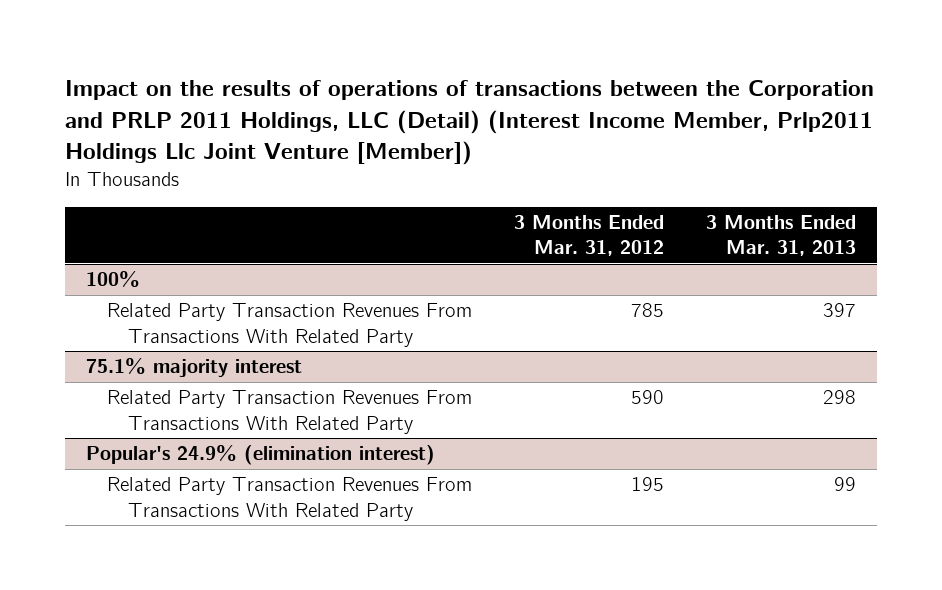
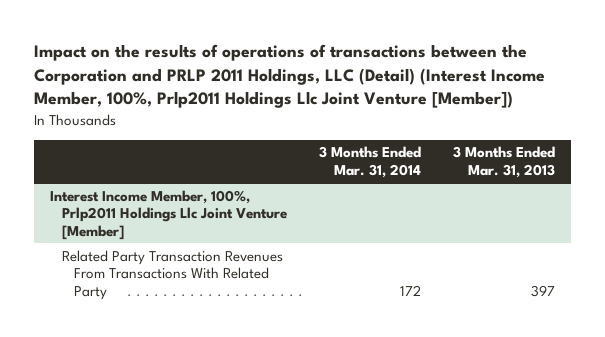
[64,80,874,166] Impact on the results of operations of transactions between the Corporation and PRLP 2011 Holdings, LLC (Detail) (Interest Income Member, Prlp2011 Holdings Llc Joint Venture [Member]) -> [33,44,545,109] Impact on the results of operations of transactions between the Corporation and PRLP 2011 Holdings, LLC (Detail) (Interest Income Member, 100%, Prlp2011 Holdings Llc Joint Venture [Member])
[513,214,664,257] 3 Months Ended Mar. 31, 2012 -> none
none -> [318,146,421,178] 3 Months Ended Mar. 31, 2014
[85,271,140,288] 100% -> none
none -> [49,189,287,240] Interest Income Member, 100%, Prlp2011 Holdings Llc Joint Venture [Member]
[85,358,302,378] 75.1% majority interest -> none
[107,390,473,434] Related Party Transaction Revenues From Transactions With Related Party -> none
[85,445,435,466] Popular's 24.9% (elimination interest) -> none
[107,477,473,521] Related Party Transaction Revenues From Transactions With Related Party -> none

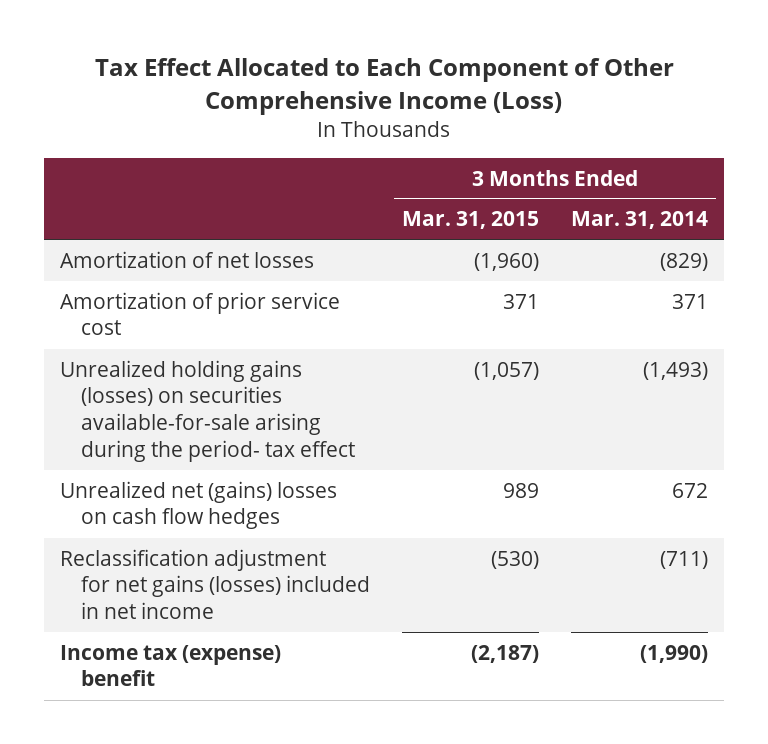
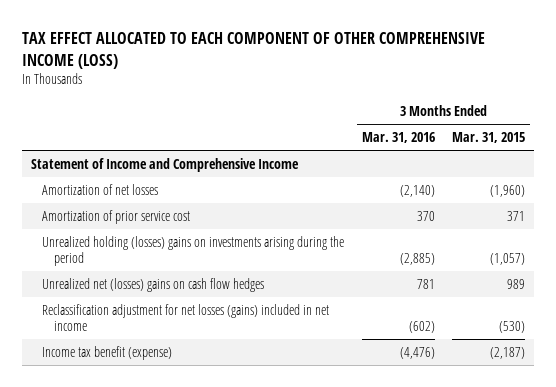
[94,58,674,115] Tax Effect Allocated to Each Component of Other Comprehensive Income (Loss) -> [22,31,486,69] TAX EFFECT ALLOCATED TO EACH COMPONENT OF OTHER COMPREHENSIVE INCOME (LOSS)
[570,211,708,230] Mar. 31, 2014 -> none
none -> [361,132,435,144] Mar. 31, 2016
none -> [31,157,300,172] Statement of Income and Comprehensive Income
[60,359,355,462] Unrealized holding gains (losses) on securities available-for-sale arising during the period- tax effect -> [42,235,345,267] Unrealized holding (losses) gains on investments arising during the period
[60,480,338,530] Unrealized net (gains) losses on cash flow hedges -> [42,277,265,292] Unrealized net (losses) gains on cash flow hedges
[60,548,370,620] Reclassification adjustment for net gains (losses) included in net income -> [42,303,330,332] Reclassification adjustment for net losses (gains) included in net income
[60,644,282,687] Income tax (expense) benefit -> [42,345,173,360] Income tax benefit (expense)

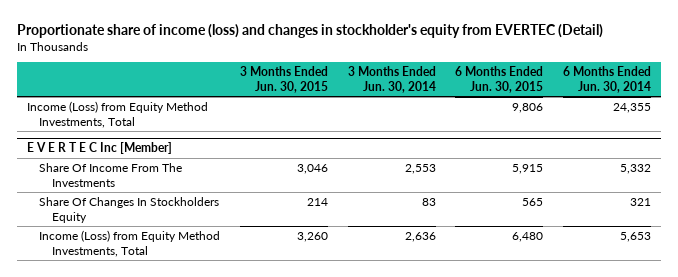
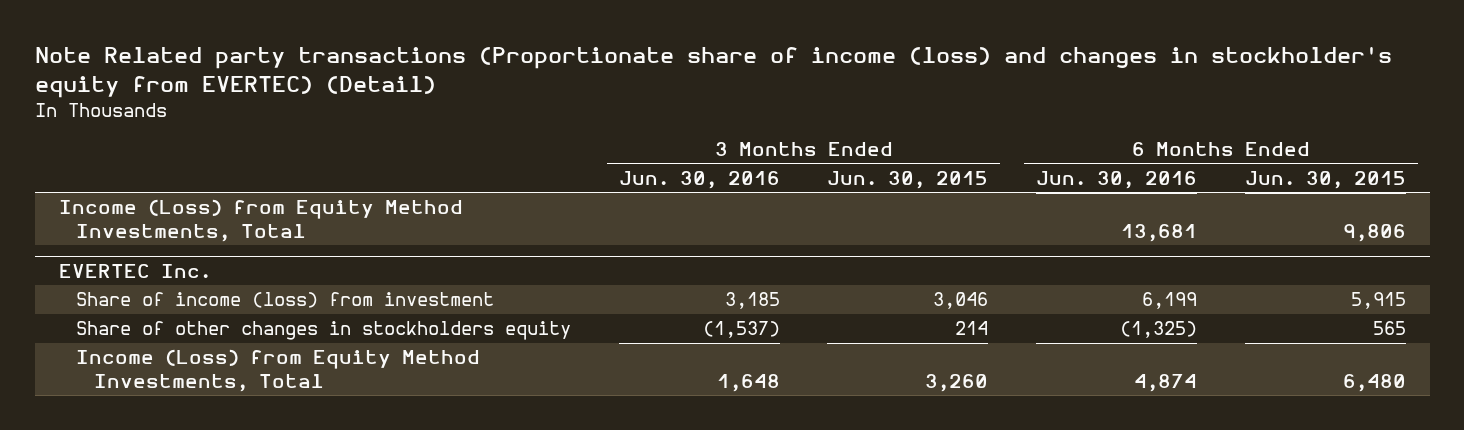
[16,23,603,38] Proportionate share of income (loss) and changes in stockholder's equity from EVERTEC (Detail) -> [34,46,1392,98] Note Related party transactions (Proportionate share of income (loss) and changes in stockholder's equity from EVERTEC) (Detail)
[347,66,436,93] 3 Months Ended Jun. 30, 2014 -> none
[563,66,652,93] 6 Months Ended Jun. 30, 2014 -> none
none -> [618,171,780,190] Jun. 30, 2016
none -> [1036,171,1198,190] Jun. 30, 2016
[26,142,172,155] E V E R T E C Inc [Member] -> [58,264,211,279] EVERTEC Inc.
[39,162,183,187] Share Of Income From The Investments -> [76,292,495,309] Share of income (loss) from investment
[39,196,220,223] Share Of Changes In Stockholders Equity -> [76,321,572,341] Share of other changes in stockholders equity

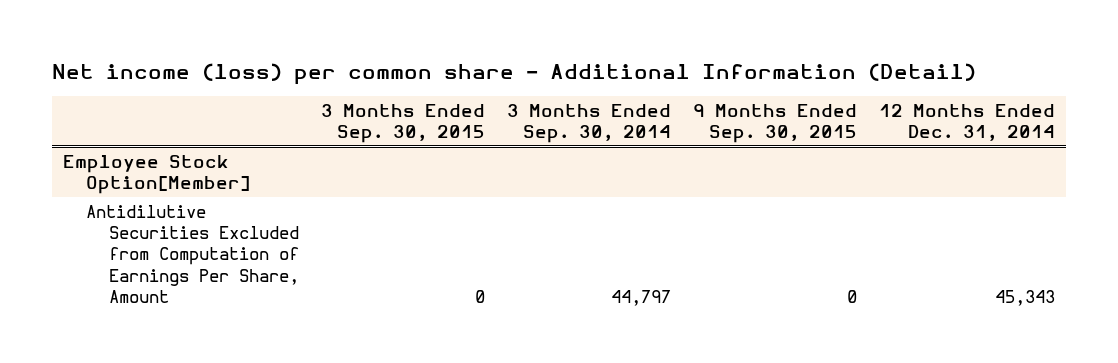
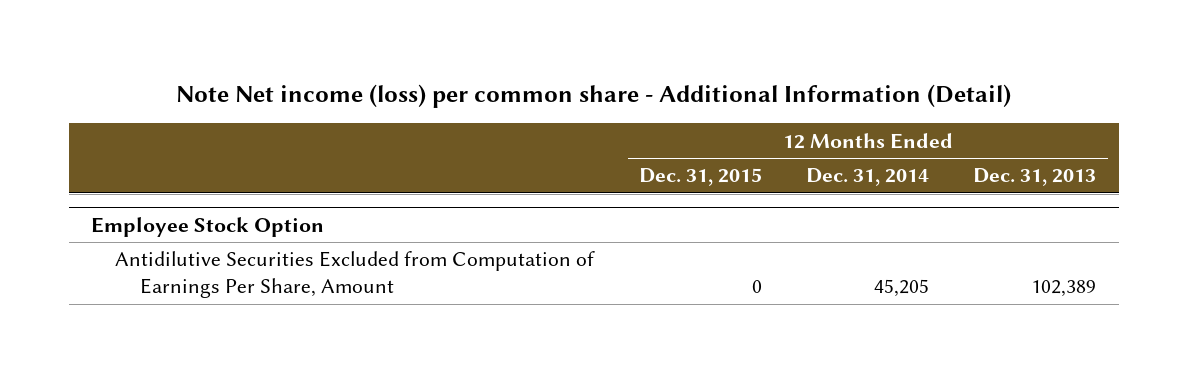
[51,62,976,85] Net income (loss) per common share - Additional Information (Detail) -> [175,83,1011,108] Note Net income (loss) per common share - Additional Information (Detail)
[321,103,486,143] 3 Months Ended Sep. 30, 2015 -> none
[507,103,672,143] 3 Months Ended Sep. 30, 2014 -> none
[693,103,858,143] 9 Months Ended Sep. 30, 2015 -> none
none -> [638,168,762,187] Dec. 31, 2015
none -> [973,168,1097,187] Dec. 31, 2013
[62,154,251,195] Employee Stock Option[Member] -> [90,216,324,237] Employee Stock Option
[995,289,1056,306] 45,343 -> [874,279,930,298] 45,205

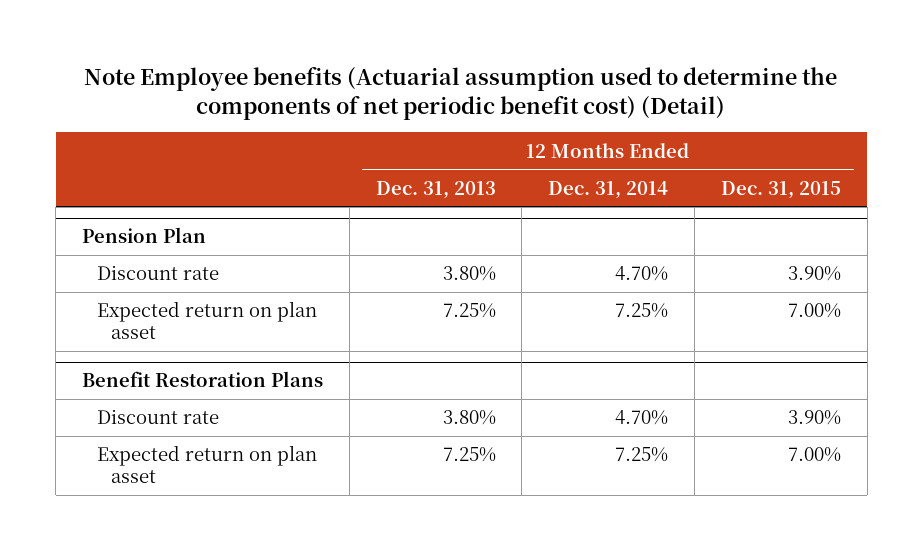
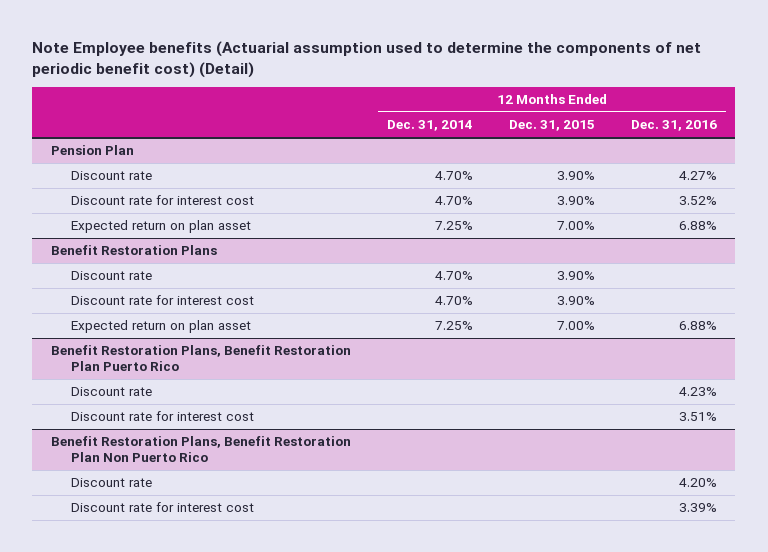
[375,180,496,199] Dec. 31, 2013 -> none
none -> [631,120,718,132] Dec. 31, 2016
none -> [70,195,254,206] Discount rate for interest cost
none -> [70,295,254,306] Discount rate for interest cost
none -> [50,345,351,371] Benefit Restoration Plans, Benefit Restoration Plan Puerto Rico
none -> [70,387,152,397] Discount rate
none -> [70,411,254,422] Discount rate for interest cost
none -> [50,436,351,462] Benefit Restoration Plans, Benefit Restoration Plan Non Puerto Rico
none -> [70,478,152,488] Discount rate
none -> [70,502,254,513] Discount rate for interest cost

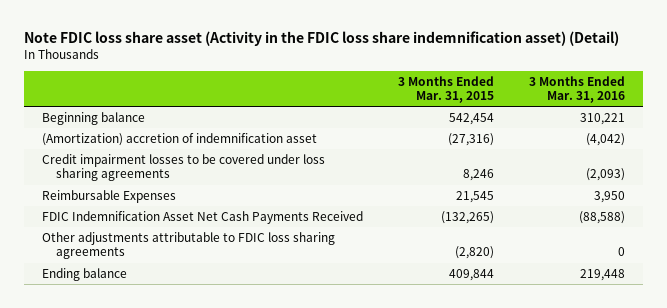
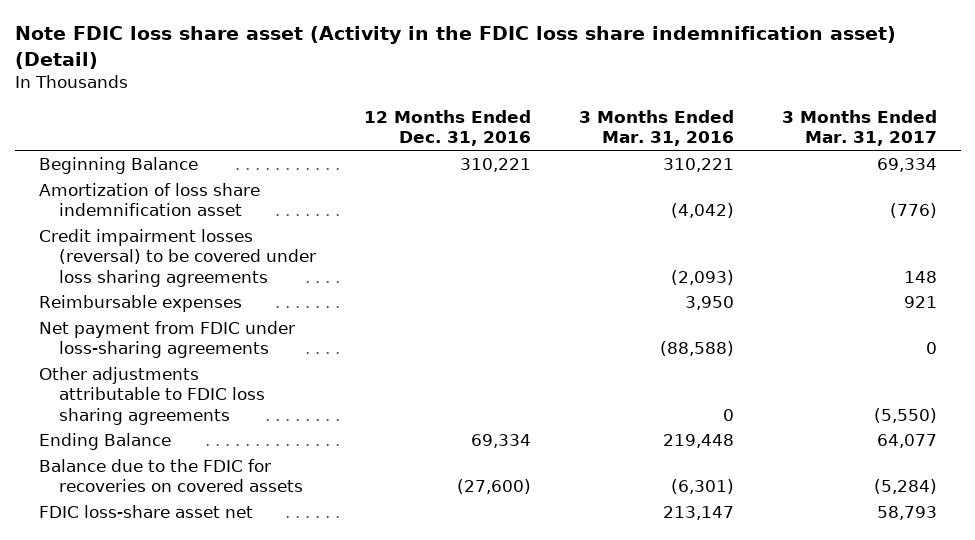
[397,75,494,104] 3 Months Ended Mar. 31, 2015 -> none
none -> [364,109,532,147] 12 Months Ended Dec. 31, 2016
none -> [781,109,937,147] 3 Months Ended Mar. 31, 2017
[41,112,145,126] Beginning balance -> [38,156,198,174] Beginning Balance
[41,133,317,147] (Amortization) accretion of indemnification asset -> [38,182,260,217] Amortization of loss share indemnification asset
[41,154,325,182] Credit impairment losses to be covered under loss sharing agreements -> [38,228,317,287] Credit impairment losses (reversal) to be covered under loss sharing agreements
[41,190,176,204] Reimbursable Expenses -> [38,294,242,312] Reimbursable expenses
[41,211,363,225] FDIC Indemnification Asset Net Cash Payments Received -> [38,320,295,359] Net payment from FDIC under loss-sharing agreements
[41,268,127,282] Ending balance -> [38,432,171,450] Ending Balance
none -> [38,458,304,493] Balance due to the FDIC for recoveries on covered assets
none -> [38,504,253,518] FDIC loss-share asset net

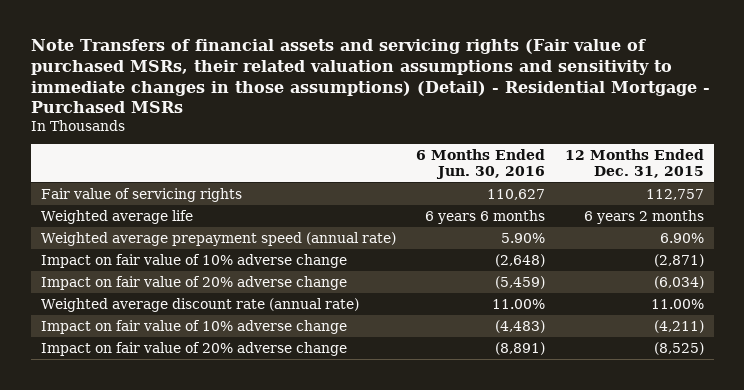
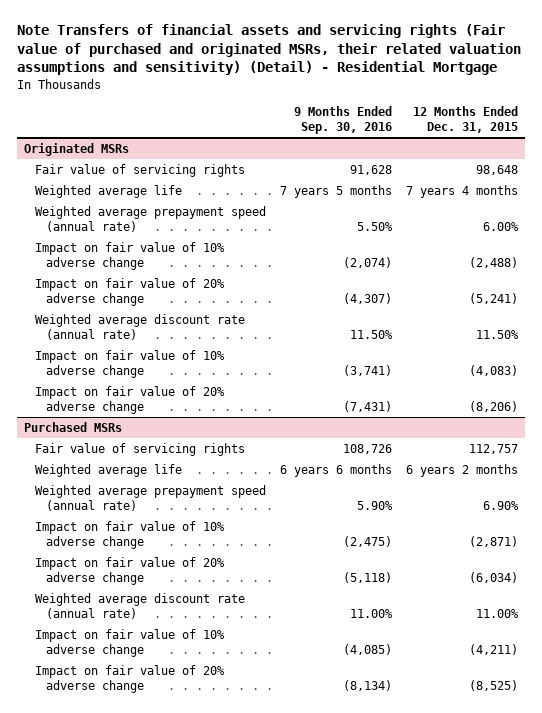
[30,39,710,114] Note Transfers of financial assets and servicing rights (Fair value of purchased MSRs, their related valuation assumptions and sensitivity to immediate changes in those assumptions) (Detail) - Residential Mortgage - Purchased MSRs -> [16,24,521,76] Note Transfers of financial assets and servicing rights (Fair value of purchased and originated MSRs, their related valuation assumptions and sensitivity) (Detail) - Residential Mortgage
[415,149,545,179] 6 Months Ended Jun. 30, 2016 -> none
none -> [293,105,392,134] 9 Months Ended Sep. 30, 2016
none -> [23,143,129,157] Originated MSRs
none -> [34,164,245,178] Fair value of servicing rights
none -> [34,185,182,199] Weighted average life
none -> [34,206,266,233] Weighted average prepayment speed (annual rate)
none -> [34,242,225,271] Impact on fair value of 10% adverse change
none -> [34,278,225,307] Impact on fair value of 20% adverse change
none -> [34,314,245,341] Weighted average discount rate (annual rate)
none -> [34,350,225,379] Impact on fair value of 10% adverse change
none -> [34,386,225,415] Impact on fair value of 20% adverse change
none -> [23,422,122,433] Purchased MSRs

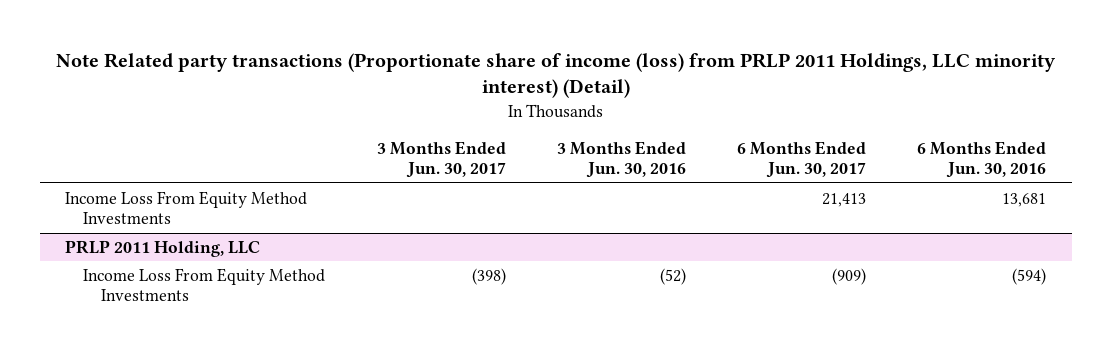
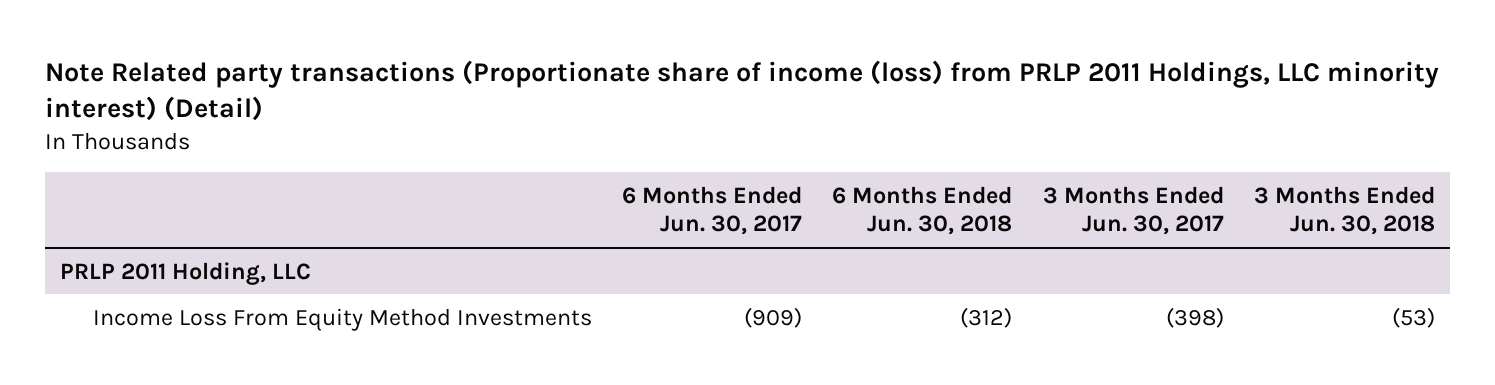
[556,140,686,179] 3 Months Ended Jun. 30, 2016 -> none
[917,140,1047,179] 6 Months Ended Jun. 30, 2016 -> none
none -> [832,186,1013,236] 6 Months Ended Jun. 30, 2018
none -> [1254,186,1436,236] 3 Months Ended Jun. 30, 2018
[65,190,308,225] Income Loss From Equity Method Investments -> none

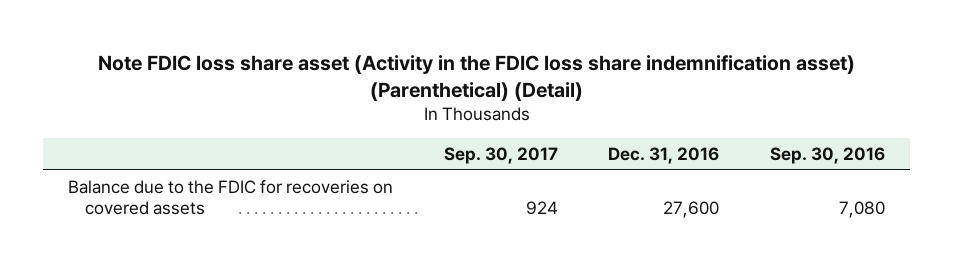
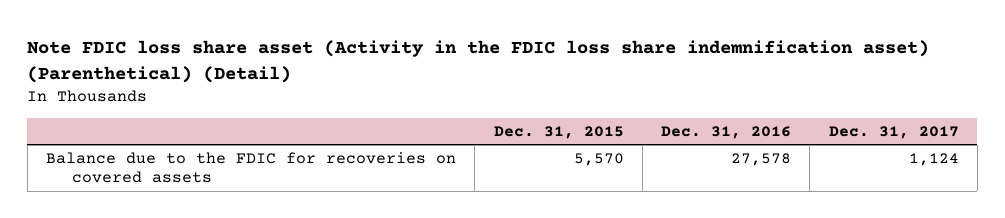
[443,146,558,164] Sep. 30, 2017 -> none
[770,146,886,164] Sep. 30, 2016 -> none
none -> [493,125,624,139] Dec. 31, 2015
none -> [828,125,959,139] Dec. 31, 2017
[663,200,720,218] 27,600 -> [731,152,792,166] 27,578

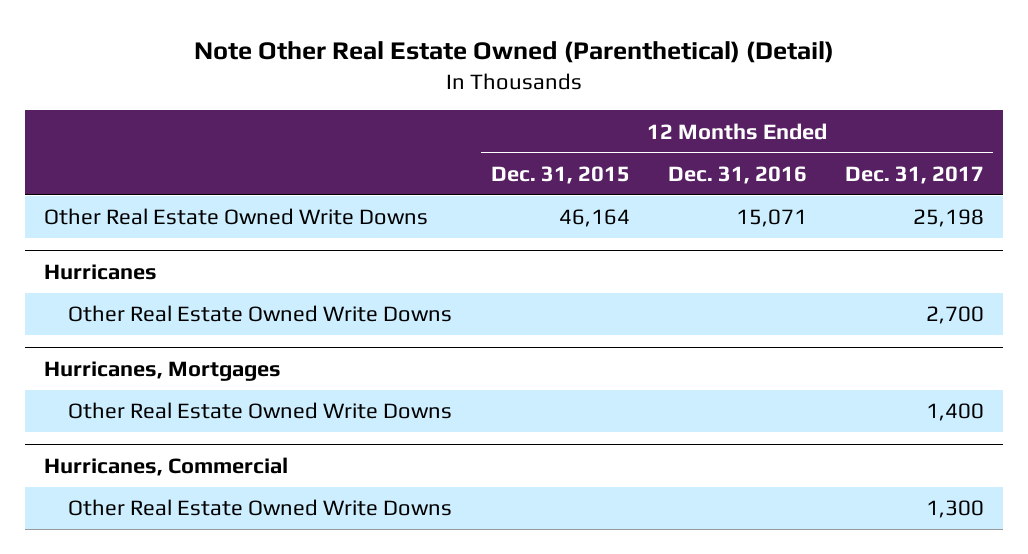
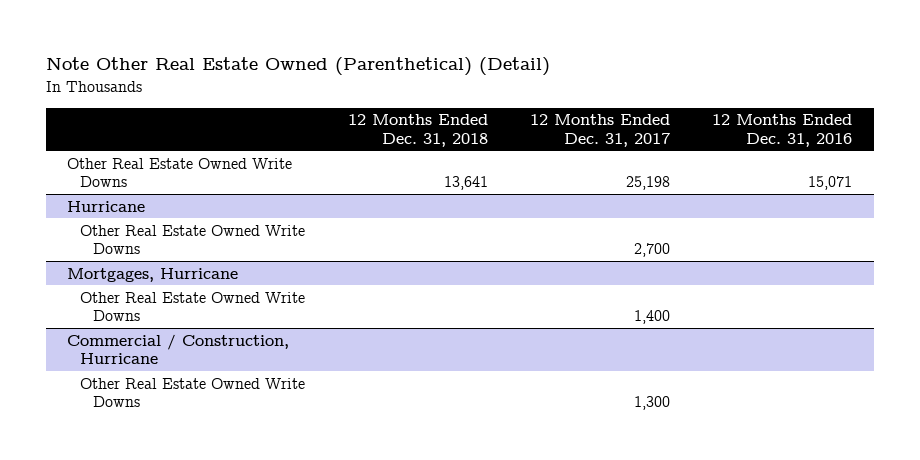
[490,165,630,184] Dec. 31, 2015 -> none
none -> [347,114,488,147] 12 Months Ended Dec. 31, 2018
[43,263,157,280] Hurricanes -> [67,200,146,212] Hurricane
[43,360,281,381] Hurricanes, Mortgages -> none
none -> [67,267,239,282] Mortgages, Hurricane
[43,456,288,476] Hurricanes, Commercial -> none
none -> [67,333,290,365] Commercial / Construction, Hurricane

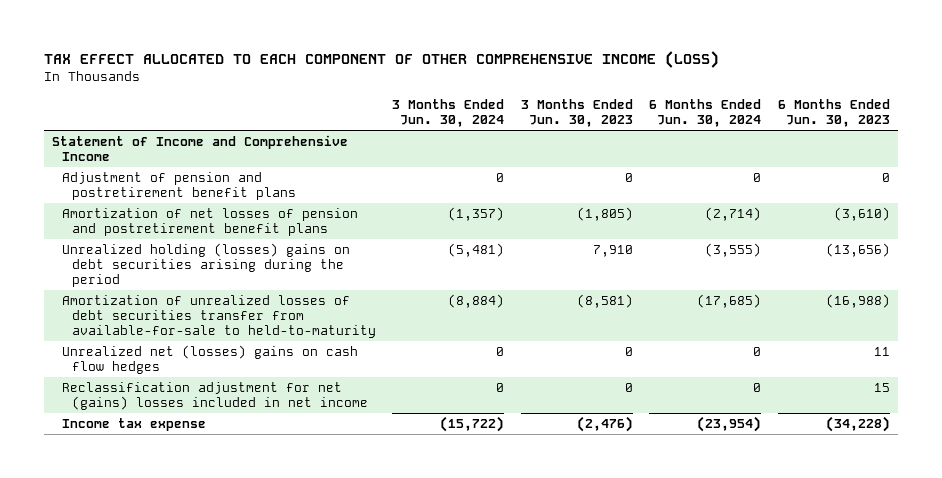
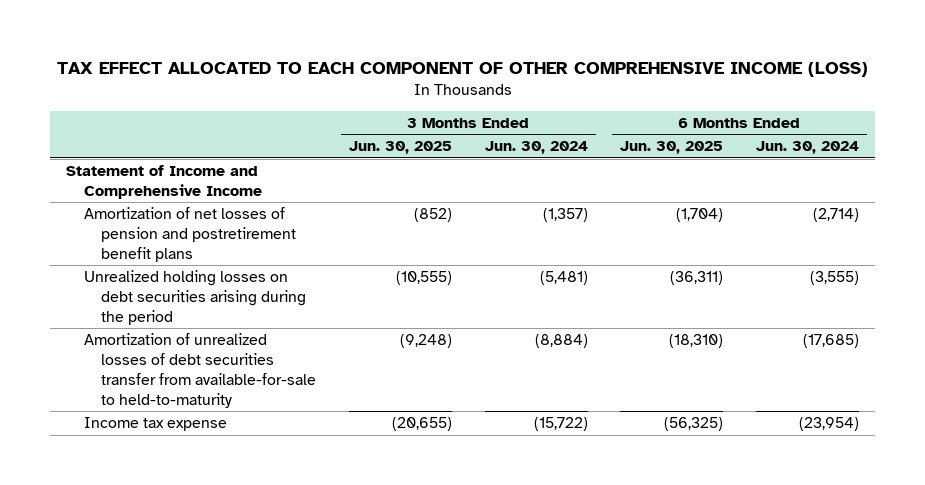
[520,99,633,128] 3 Months Ended Jun. 30, 2023 -> none
[777,99,890,128] 6 Months Ended Jun. 30, 2023 -> none
none -> [348,141,452,155] Jun. 30, 2025
none -> [620,141,724,155] Jun. 30, 2025
[61,172,296,201] Adjustment of pension and postretirement benefit plans -> none
[61,243,350,288] Unrealized holding (losses) gains on debt securities arising during the period -> [83,270,307,325] Unrealized holding losses on debt securities arising during the period
[61,345,358,375] Unrealized net (losses) gains on cash flow hedges -> none
[61,382,368,411] Reclassification adjustment for net (gains) losses included in net income -> none

